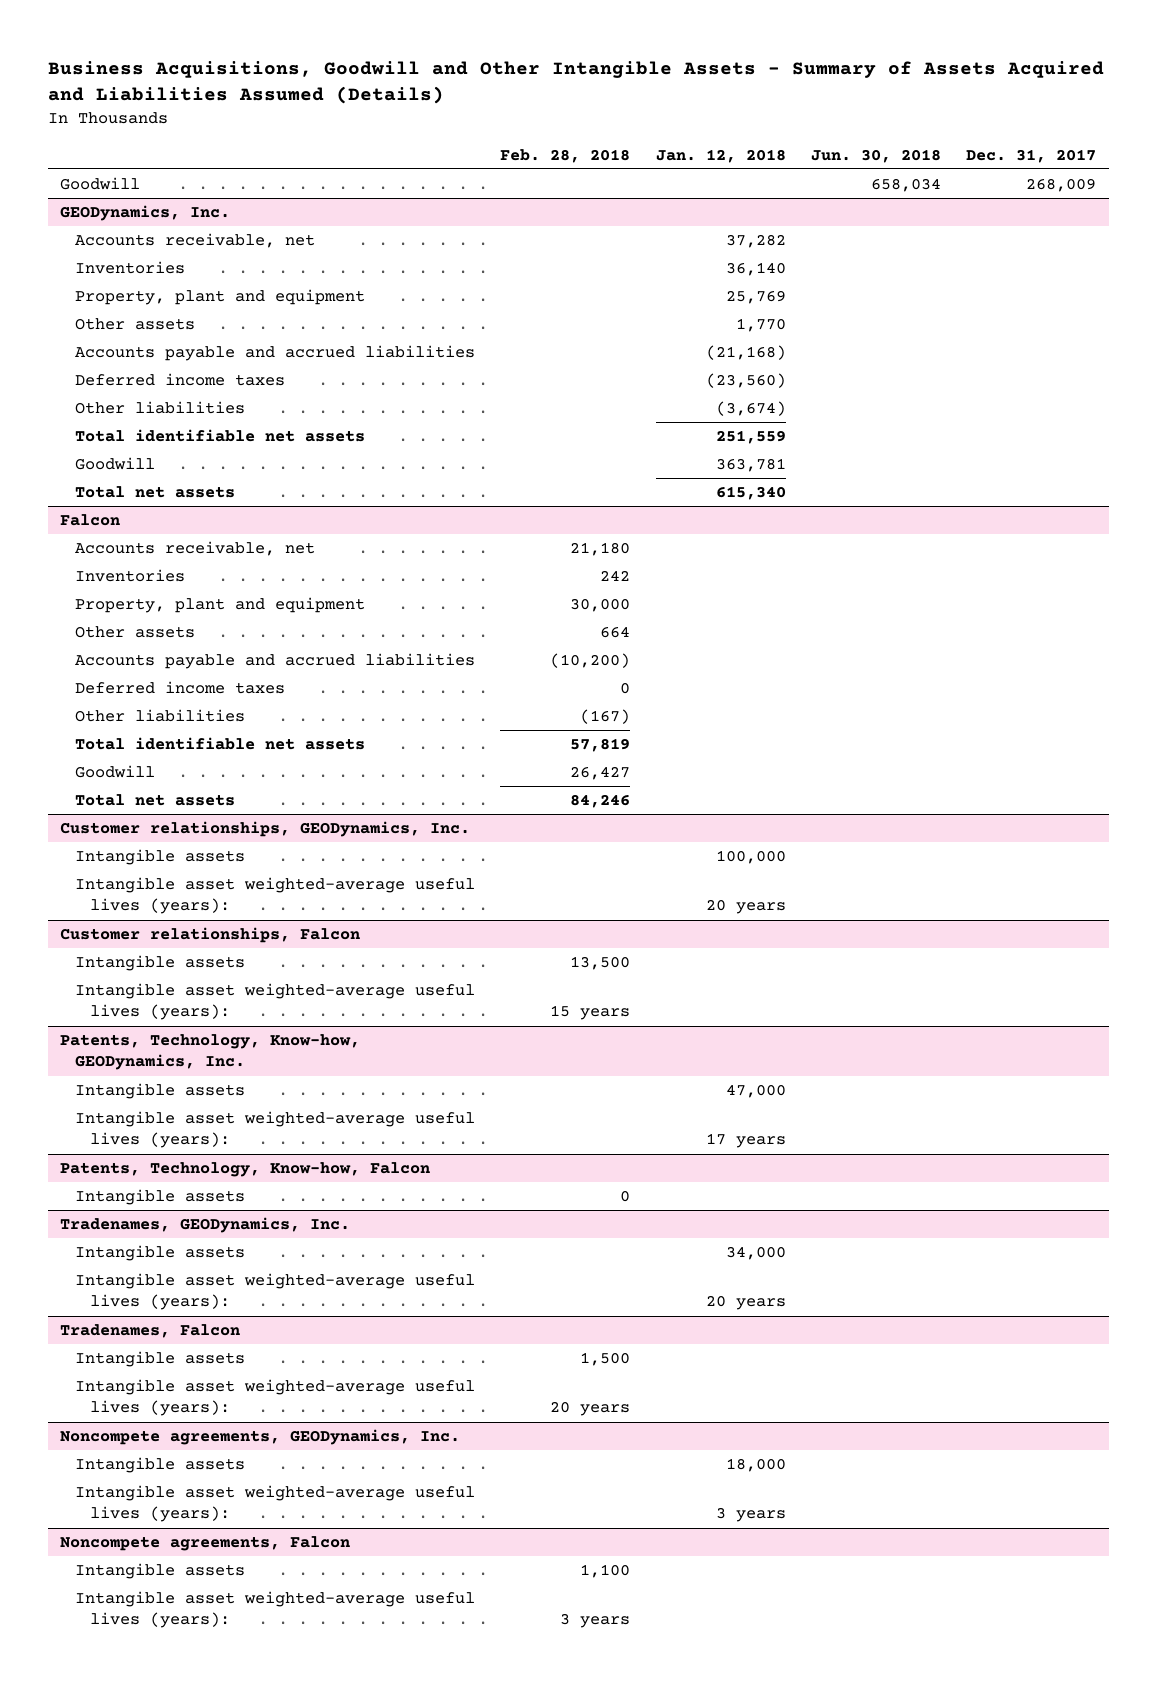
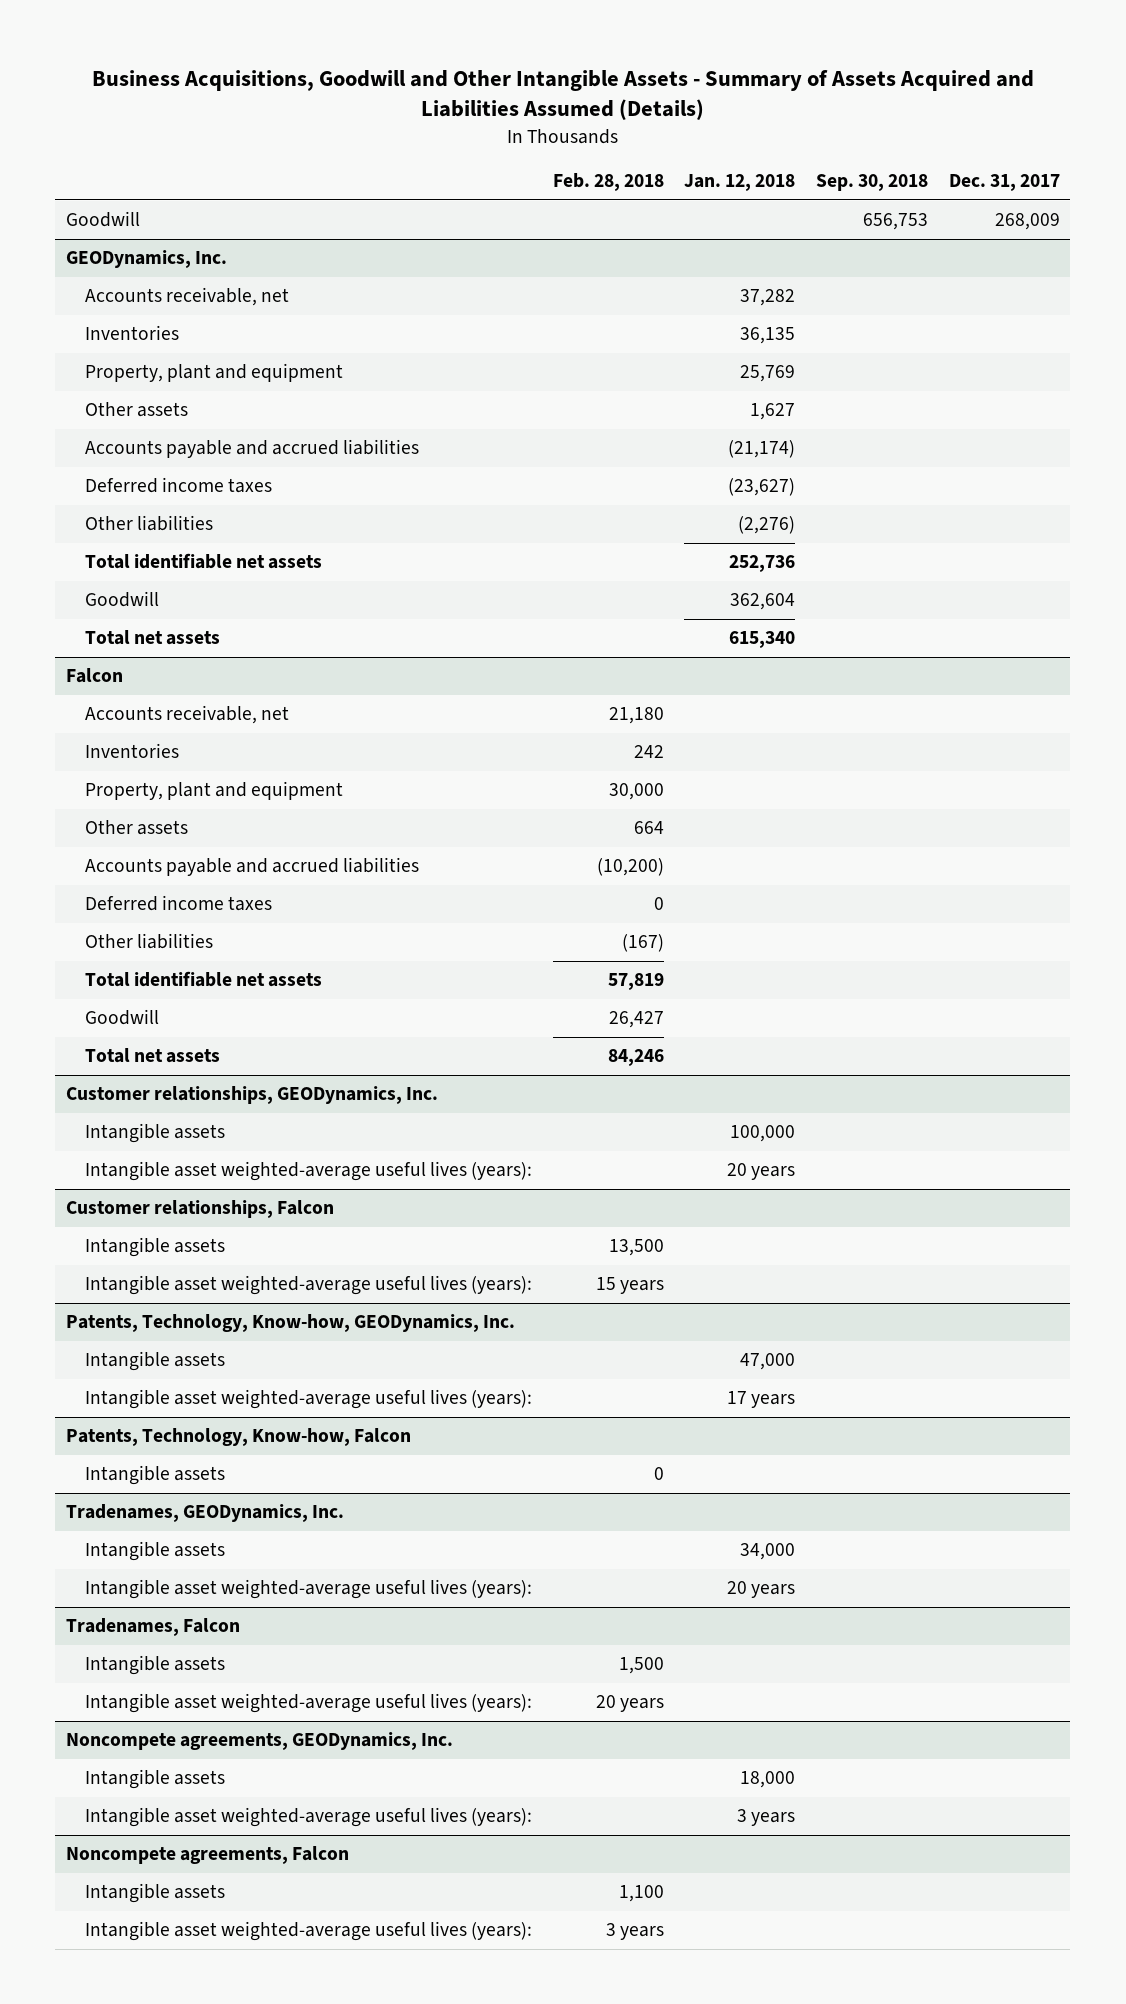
[811,148,942,163] Jun. 30, 2018 -> none
none -> [816,174,929,192] Sep. 30, 2018
[725,262,786,277] 36,140 -> [740,327,796,345] 36,135
[735,318,786,333] 1,770 -> [750,403,796,421] 1,627
[705,345,786,361] (21,168) -> [728,440,796,459] (21,174)
[705,373,786,389] (23,560) -> [728,478,796,497] (23,627)
[715,401,786,417] (3,674) -> [738,516,796,535] (2,276)
[715,430,786,445] 251,559 -> [729,555,796,573] 252,736
[715,458,786,473] 363,781 -> [730,593,796,611] 362,604

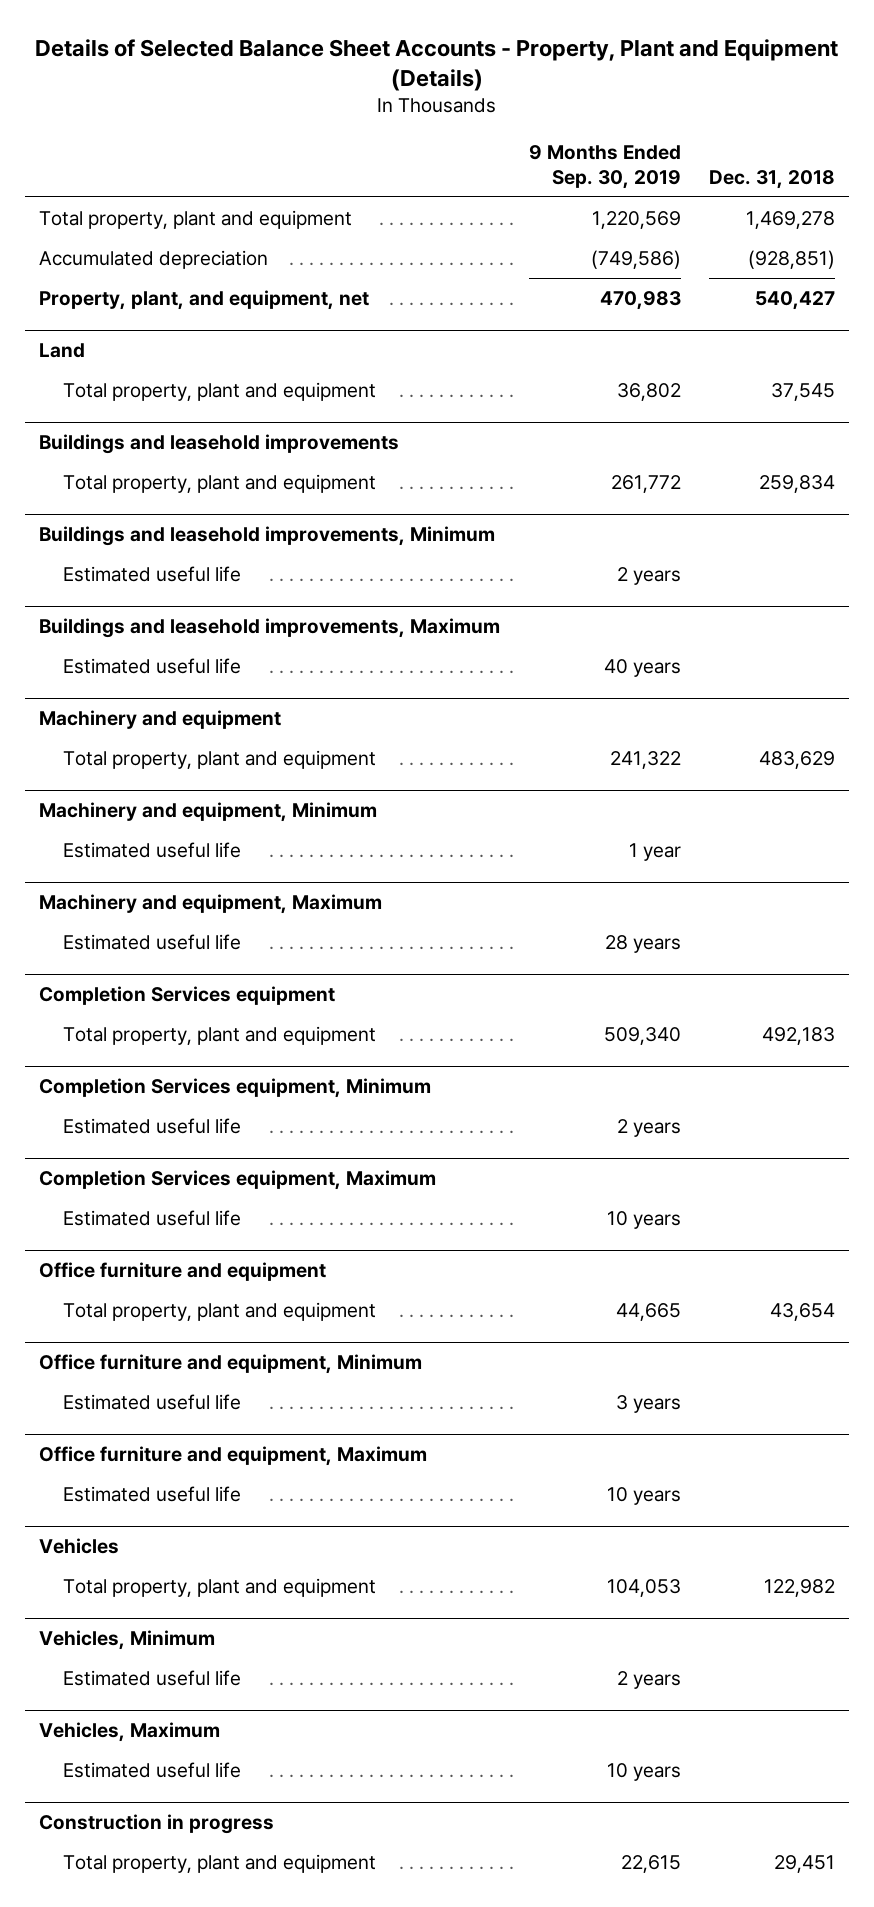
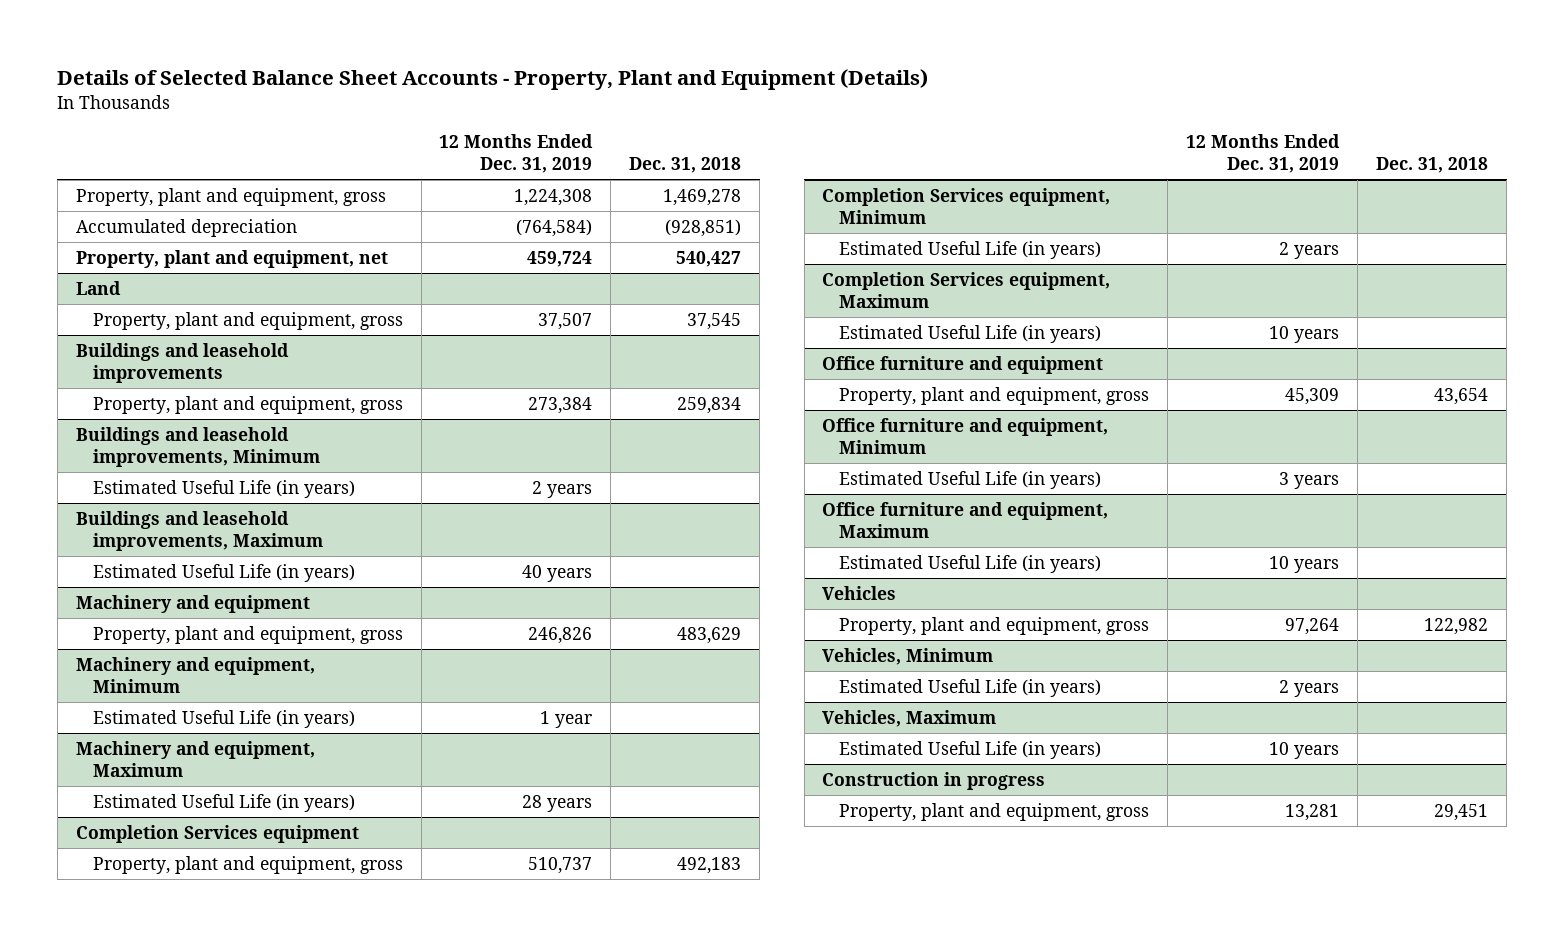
[528,144,681,190] 9 Months Ended Sep. 30, 2019 -> none
none -> [439,134,594,174] 12 Months Ended Dec. 31, 2019
[39,209,353,229] Total property, plant and equipment -> [75,187,386,206] Property, plant and equipment, gross
[39,289,370,310] Property, plant, and equipment, net -> [75,249,388,268] Property, plant and equipment, net
[62,381,376,401] Total property, plant and equipment -> [92,311,403,330] Property, plant and equipment, gross
[62,473,376,493] Total property, plant and equipment -> [92,395,403,414] Property, plant and equipment, gross
[62,565,241,582] Estimated useful life -> [92,479,355,498] Estimated Useful Life (in years)
[62,657,241,674] Estimated useful life -> [92,563,355,582] Estimated Useful Life (in years)
[62,749,376,769] Total property, plant and equipment -> [92,625,403,644] Property, plant and equipment, gross
[62,841,241,858] Estimated useful life -> [92,709,355,728] Estimated Useful Life (in years)
[62,933,241,950] Estimated useful life -> [92,793,355,812] Estimated Useful Life (in years)
[62,1025,376,1045] Total property, plant and equipment -> [92,855,403,874] Property, plant and equipment, gross
[62,1117,241,1134] Estimated useful life -> [839,240,1102,259] Estimated Useful Life (in years)
[62,1209,241,1226] Estimated useful life -> [839,324,1102,343] Estimated Useful Life (in years)
[62,1301,376,1321] Total property, plant and equipment -> [839,386,1150,405] Property, plant and equipment, gross
[62,1393,241,1410] Estimated useful life -> [839,470,1102,489] Estimated Useful Life (in years)
[62,1485,241,1502] Estimated useful life -> [839,554,1102,573] Estimated Useful Life (in years)
[62,1577,376,1597] Total property, plant and equipment -> [839,616,1150,635] Property, plant and equipment, gross
[62,1669,241,1686] Estimated useful life -> [839,678,1102,697] Estimated Useful Life (in years)
[62,1761,241,1778] Estimated useful life -> [839,740,1102,759] Estimated Useful Life (in years)
[62,1853,376,1873] Total property, plant and equipment -> [839,802,1150,821] Property, plant and equipment, gross

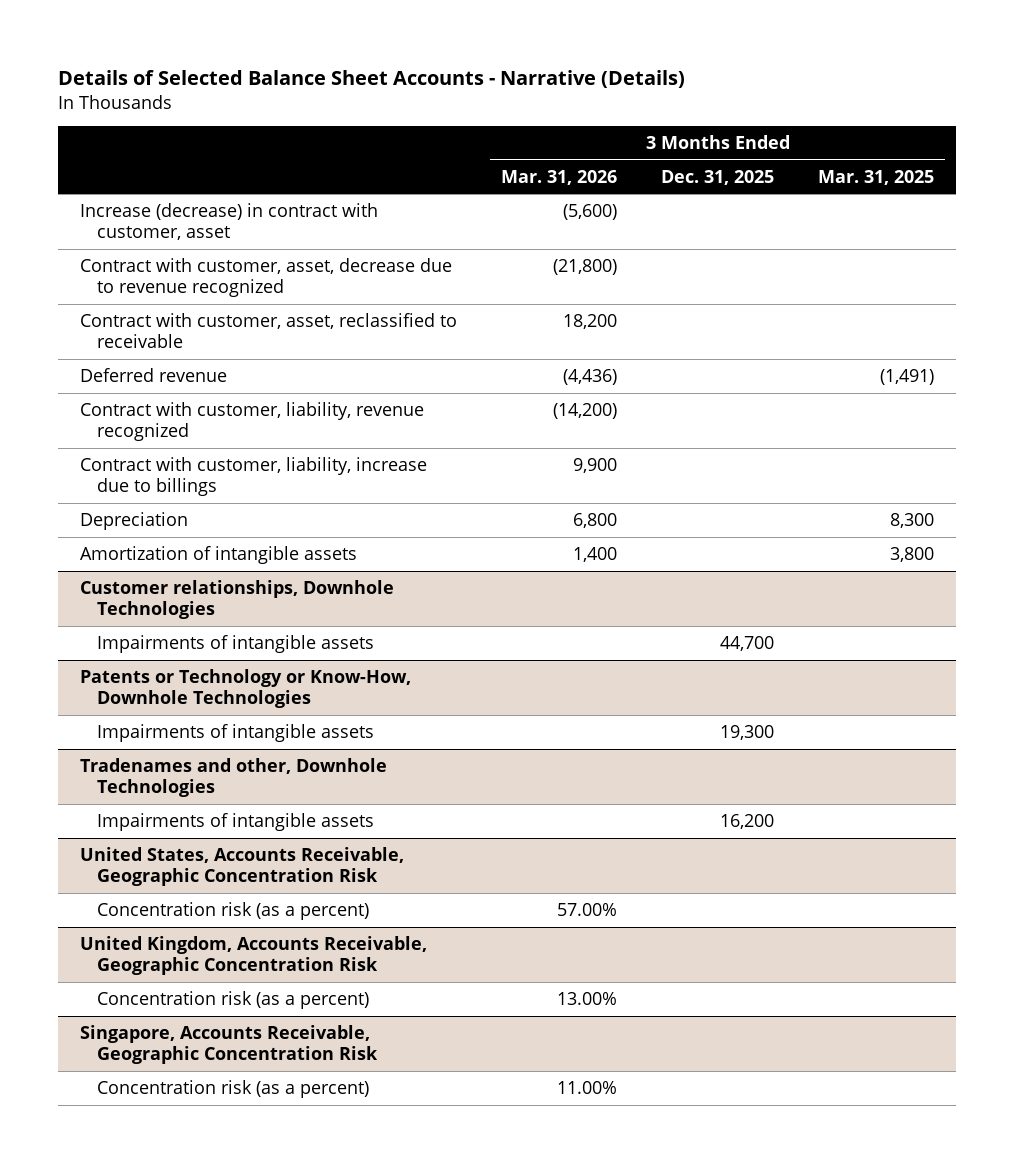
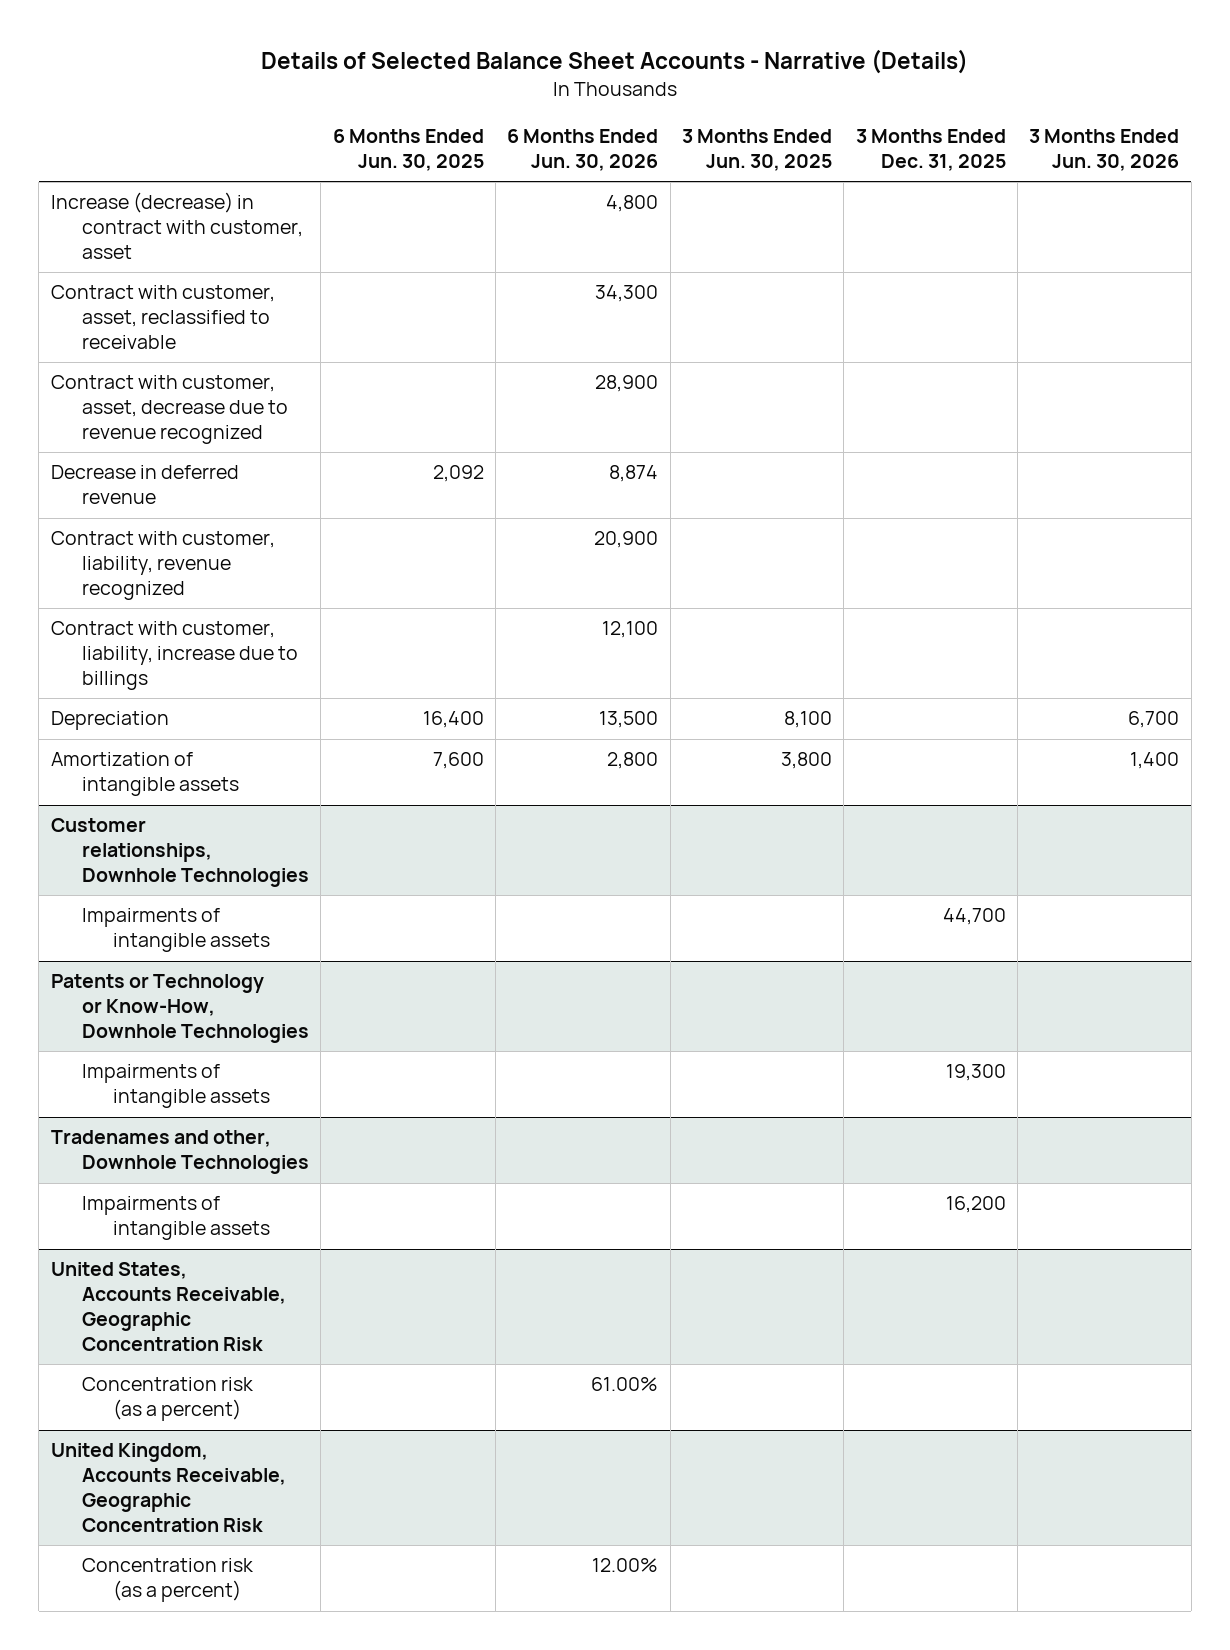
[501,169,618,185] Mar. 31, 2026 -> none
[818,169,935,185] Mar. 31, 2025 -> none
none -> [332,129,484,172] 6 Months Ended Jun. 30, 2025
none -> [507,129,659,172] 6 Months Ended Jun. 30, 2026
none -> [681,129,832,172] 3 Months Ended Jun. 30, 2025
none -> [1029,129,1180,172] 3 Months Ended Jun. 30, 2026
[80,257,453,298] Contract with customer, asset, decrease due to revenue recognized -> [50,375,289,445] Contract with customer, asset, decrease due to revenue recognized
[80,367,228,382] Deferred revenue -> [50,465,239,505] Decrease in deferred revenue
[80,1024,378,1065] Singapore, Accounts Receivable, Geographic Concentration Risk -> none
[96,1079,369,1098] Concentration risk (as a percent) -> none

